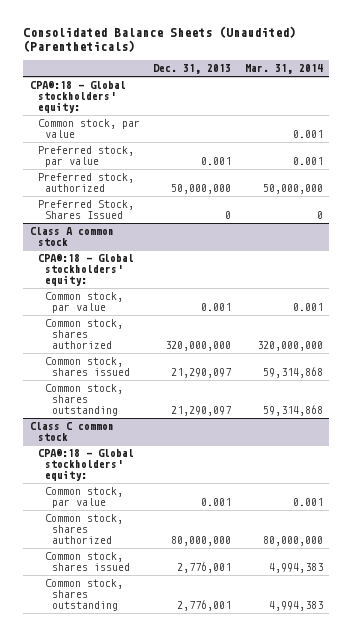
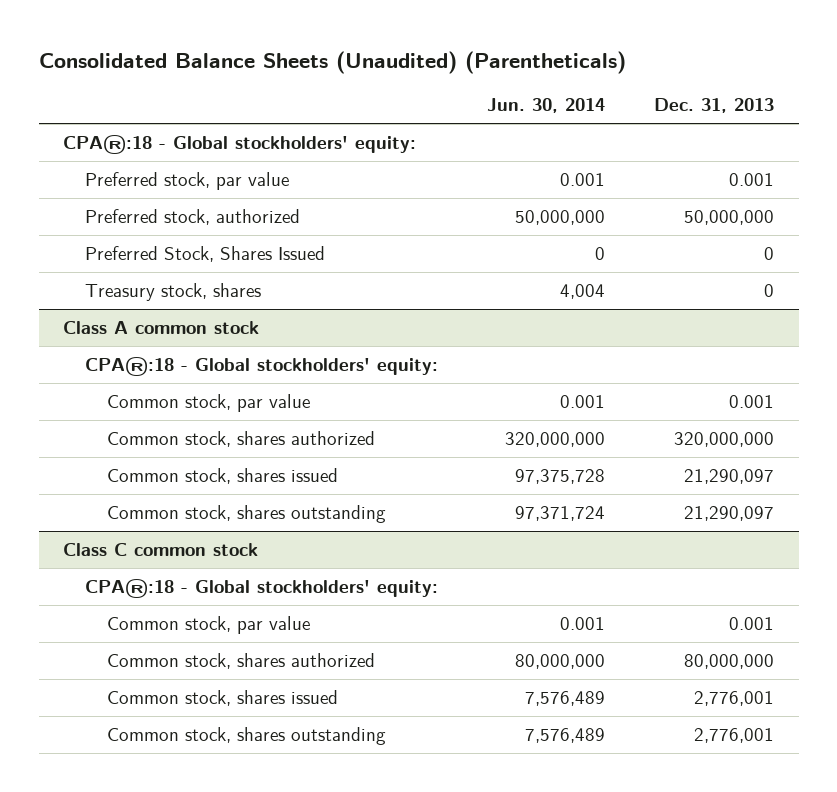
[244,64,323,75] Mar. 31, 2014 -> none
none -> [487,98,606,114] Jun. 30, 2014
[37,119,140,138] Common stock, par value -> none
none -> [85,282,262,301] Treasury stock, shares

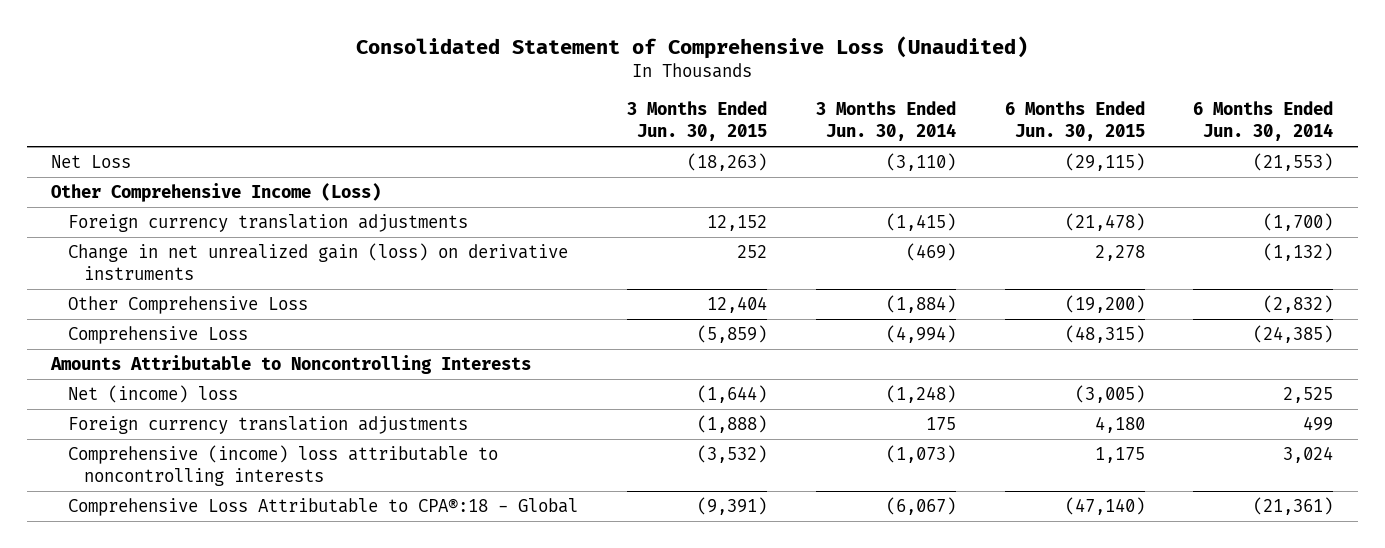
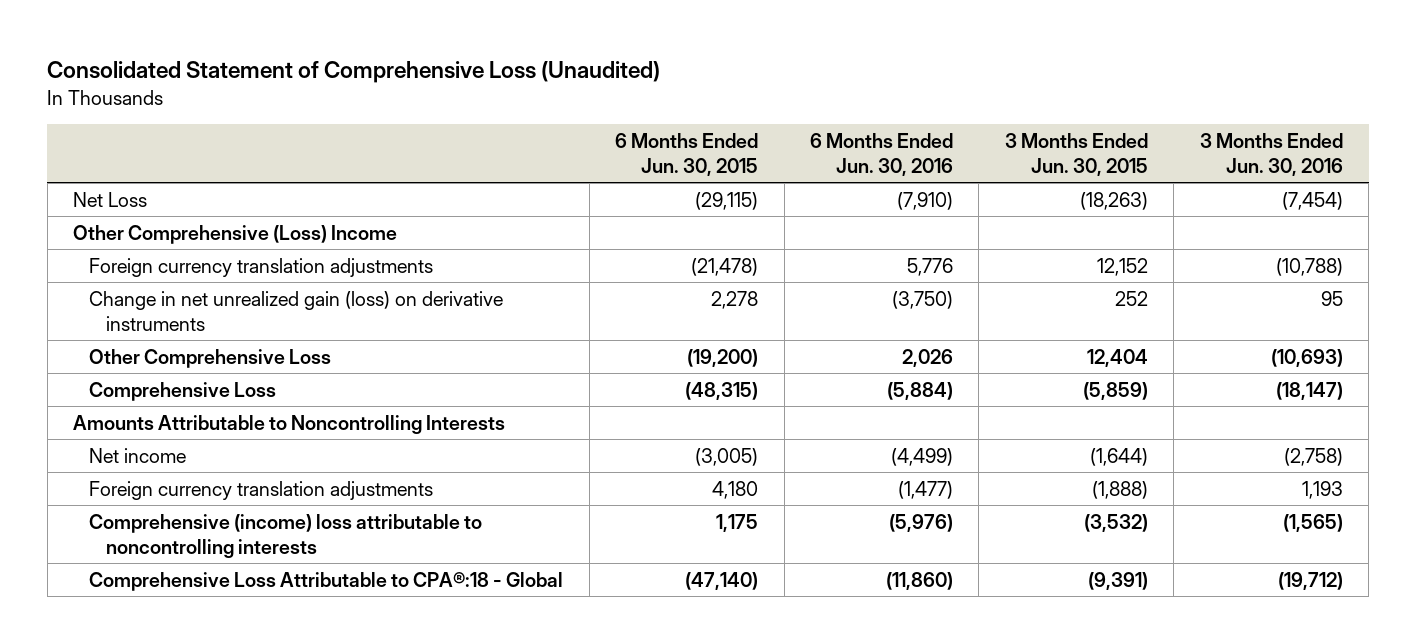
[815,101,956,142] 3 Months Ended Jun. 30, 2014 -> none
[1193,101,1334,142] 6 Months Ended Jun. 30, 2014 -> none
none -> [810,132,954,176] 6 Months Ended Jun. 30, 2016
none -> [1199,132,1343,176] 3 Months Ended Jun. 30, 2016
[51,183,382,203] Other Comprehensive Income (Loss) -> [73,224,398,244] Other Comprehensive (Loss) Income
[67,385,238,404] Net (income) loss -> [89,447,187,463] Net income

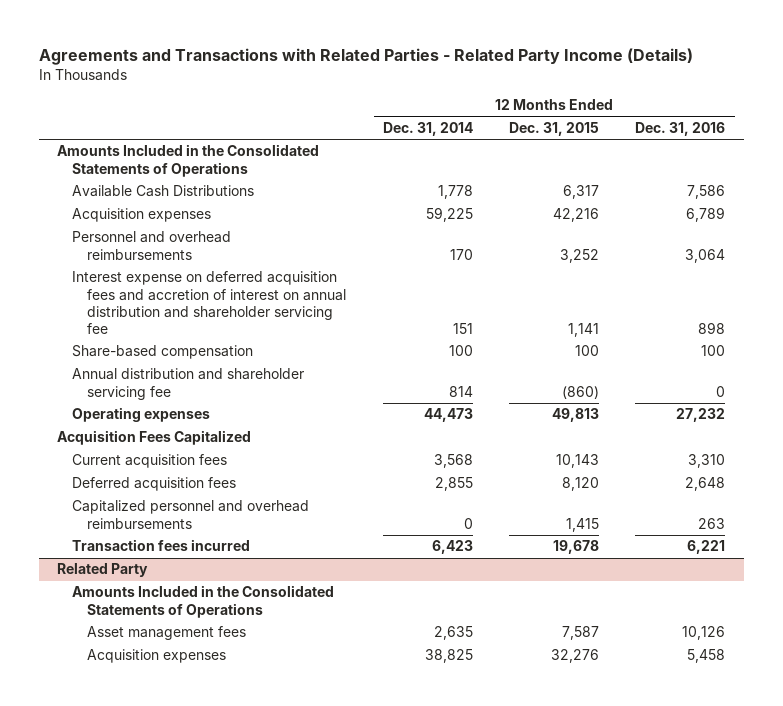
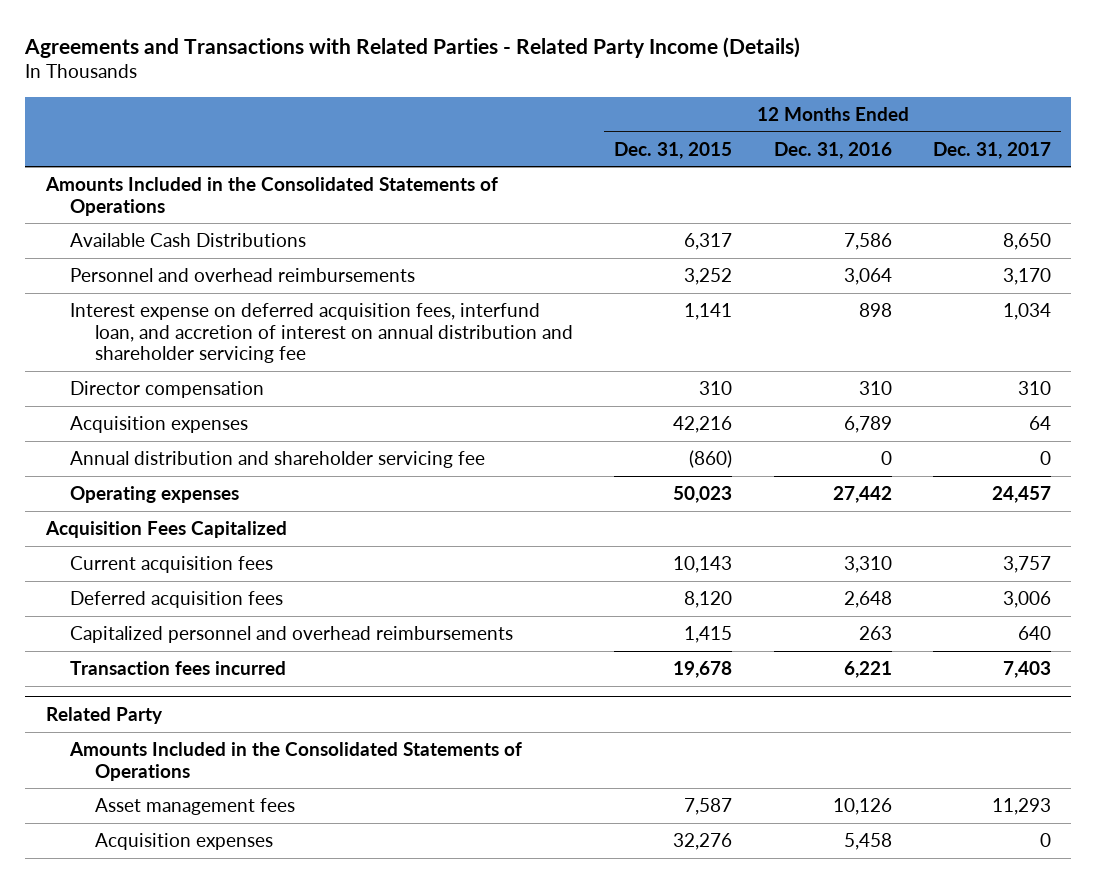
[382,121,473,136] Dec. 31, 2014 -> none
none -> [932,141,1051,159] Dec. 31, 2017
[72,271,347,335] Interest expense on deferred acquisition fees and accretion of interest on annual distribution and shareholder servicing fee -> [70,303,574,364] Interest expense on deferred acquisition fees, interfund loan, and accretion of interest on annual distribution and shareholder servicing fee
[72,345,254,360] Share-based compensation -> [70,381,265,399] Director compensation
[575,345,600,357] 100 -> [699,381,733,396] 310
[701,345,726,357] 100 -> [858,381,892,396] 310
[72,208,212,223] Acquisition expenses -> [70,416,249,434] Acquisition expenses
[552,408,600,423] 49,813 -> [673,486,733,504] 50,023
[676,408,726,423] 27,232 -> [832,486,892,504] 27,442

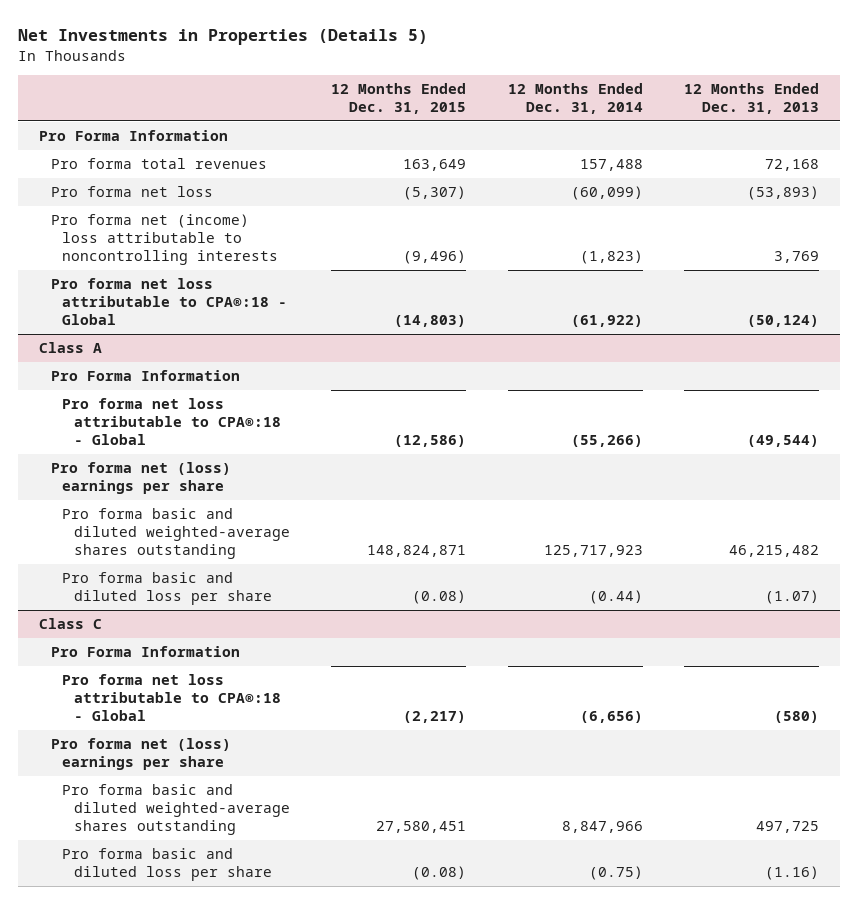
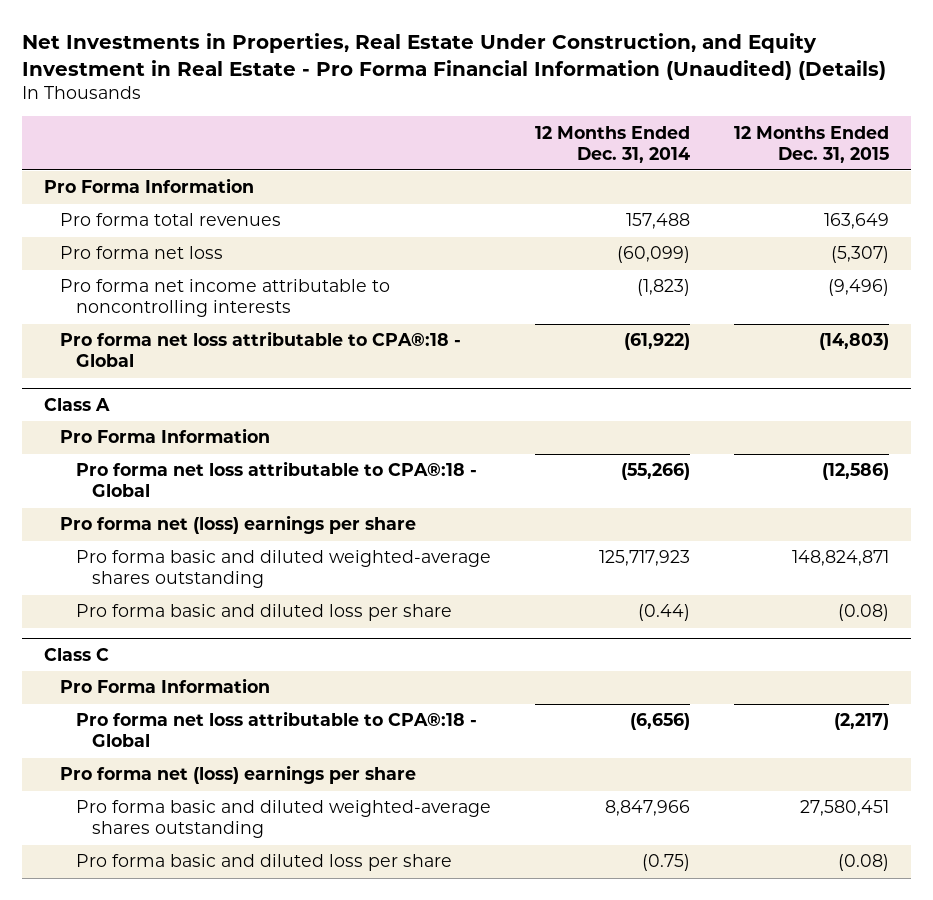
[18,28,429,45] Net Investments in Properties (Details 5) -> [21,32,886,80] Net Investments in Properties, Real Estate Under Construction, and Equity Investment in Real Estate - Pro Forma Financial Information (Unaudited) (Details)
[684,83,820,115] 12 Months Ended Dec. 31, 2013 -> none
[50,214,279,266] Pro forma net (income) loss attributable to noncontrolling interests -> [59,279,390,318] Pro forma net income attributable to noncontrolling interests

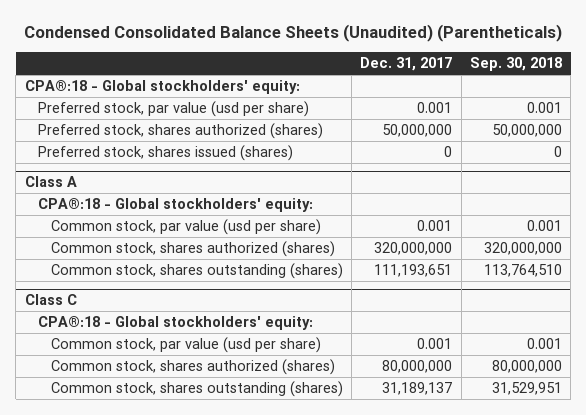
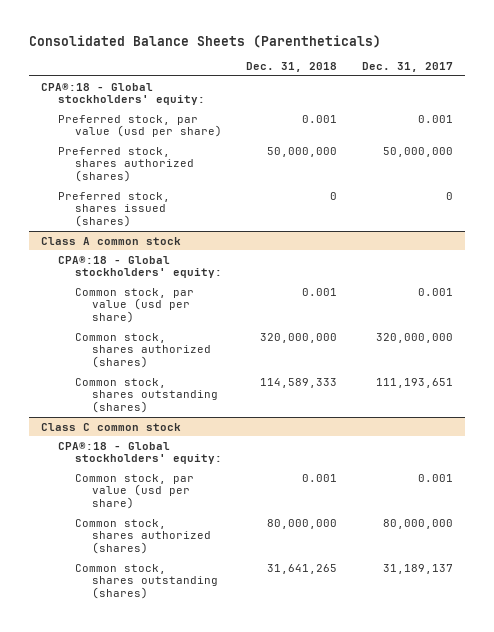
[24,24,563,43] Condensed Consolidated Balance Sheets (Unaudited) (Parentheticals) -> [28,34,381,48] Consolidated Balance Sheets (Parentheticals)
[469,57,562,72] Sep. 30, 2018 -> none
none -> [246,62,338,73] Dec. 31, 2018
[24,176,77,188] Class A -> [41,236,182,245] Class A common stock
[24,294,77,306] Class C -> [41,422,182,431] Class C common stock

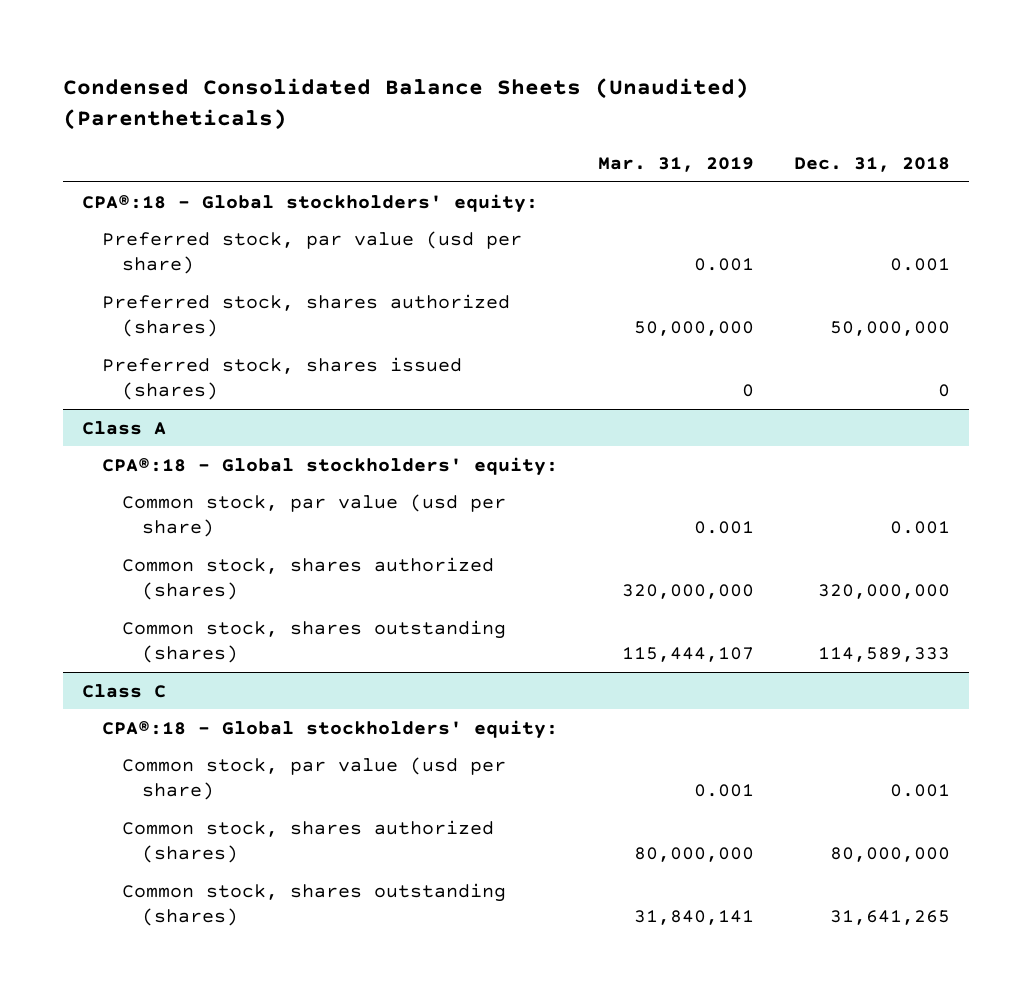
[28,34,381,48] Consolidated Balance Sheets (Parentheticals) -> [62,77,749,130] Condensed Consolidated Balance Sheets (Unaudited) (Parentheticals)
[361,62,453,73] Dec. 31, 2017 -> none
none -> [597,157,754,173] Mar. 31, 2019
[41,236,182,245] Class A common stock -> [82,420,167,435] Class A
[41,422,182,431] Class C common stock -> [82,683,167,698] Class C

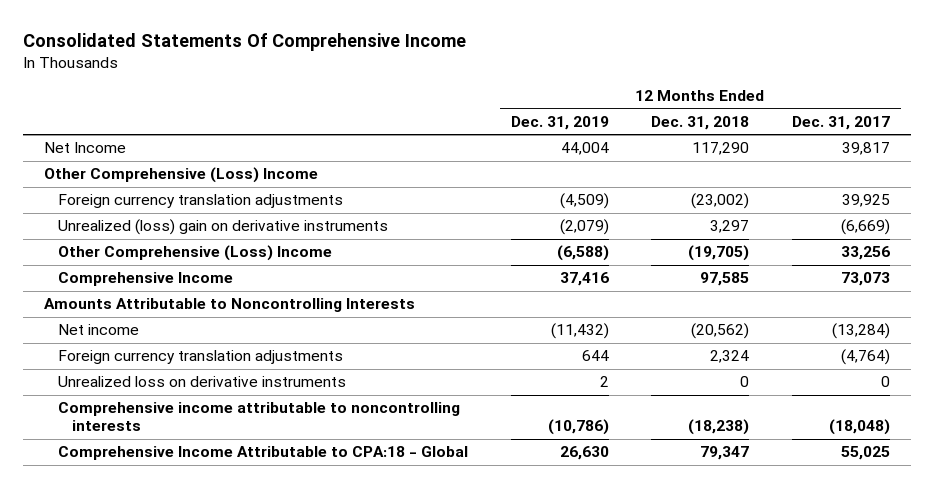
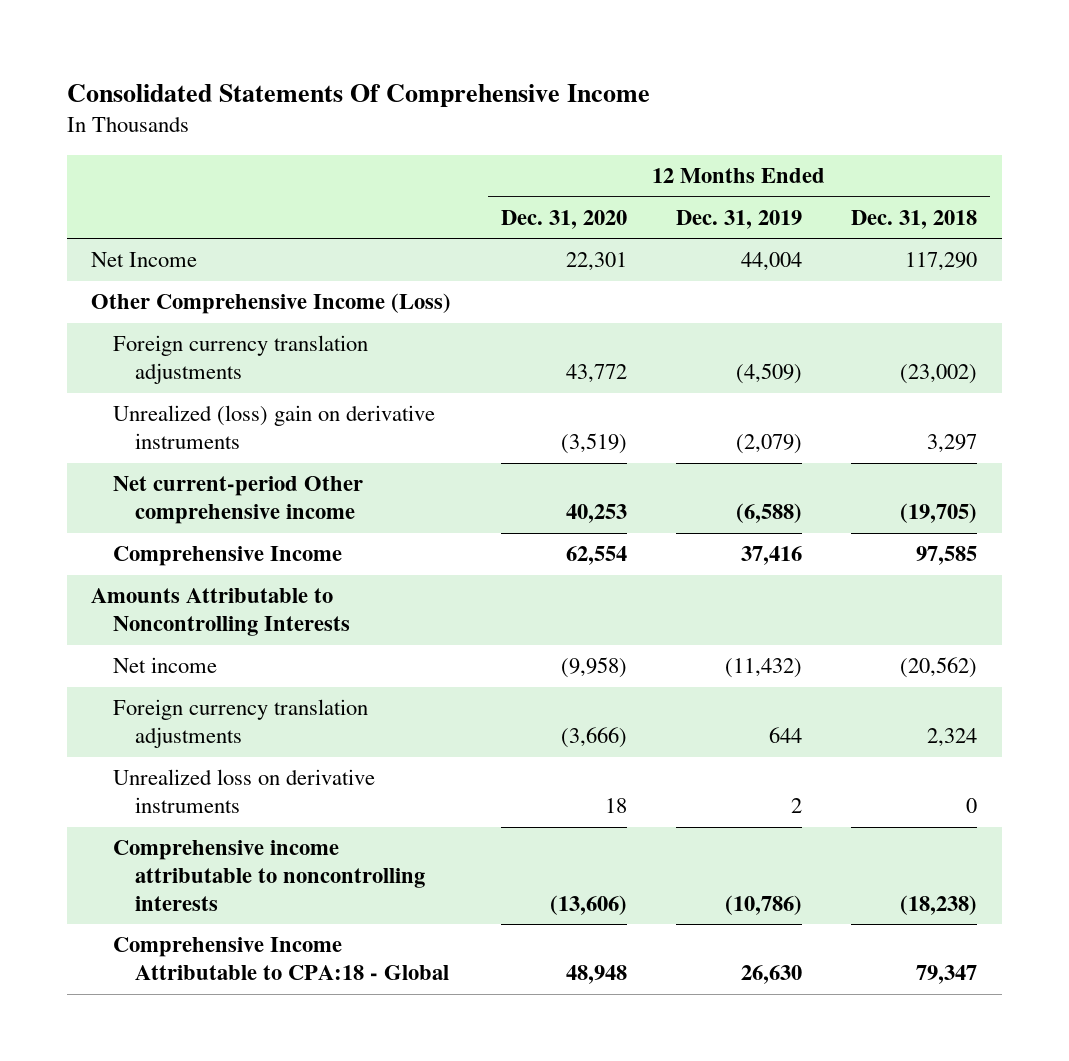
[791,115,890,130] Dec. 31, 2017 -> none
none -> [500,209,627,229] Dec. 31, 2020
[43,167,318,184] Other Comprehensive (Loss) Income -> [91,293,452,315] Other Comprehensive Income (Loss)
[57,245,332,262] Other Comprehensive (Loss) Income -> [113,476,364,525] Net current-period Other comprehensive income

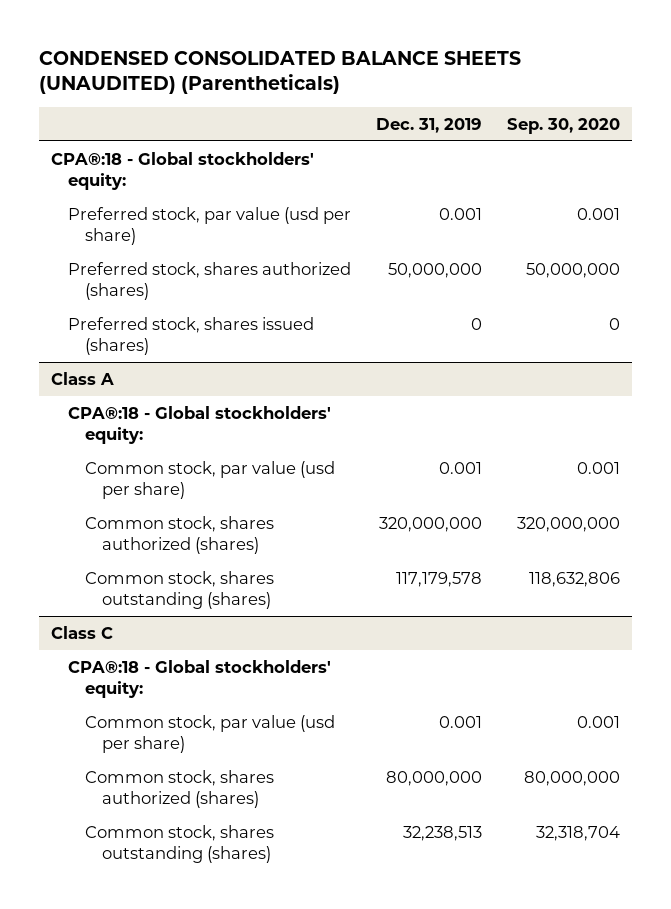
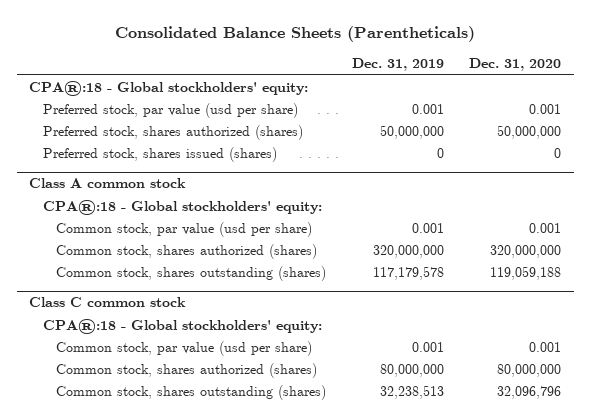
[38,50,521,95] CONDENSED CONSOLIDATED BALANCE SHEETS (UNAUDITED) (Parentheticals) -> [115,26,476,43] Consolidated Balance Sheets (Parentheticals)
[506,117,620,134] Sep. 30, 2020 -> none
none -> [469,58,562,72] Dec. 31, 2020
[51,371,115,385] Class A -> [29,178,187,189] Class A common stock
[51,625,114,639] Class C -> [29,297,187,308] Class C common stock

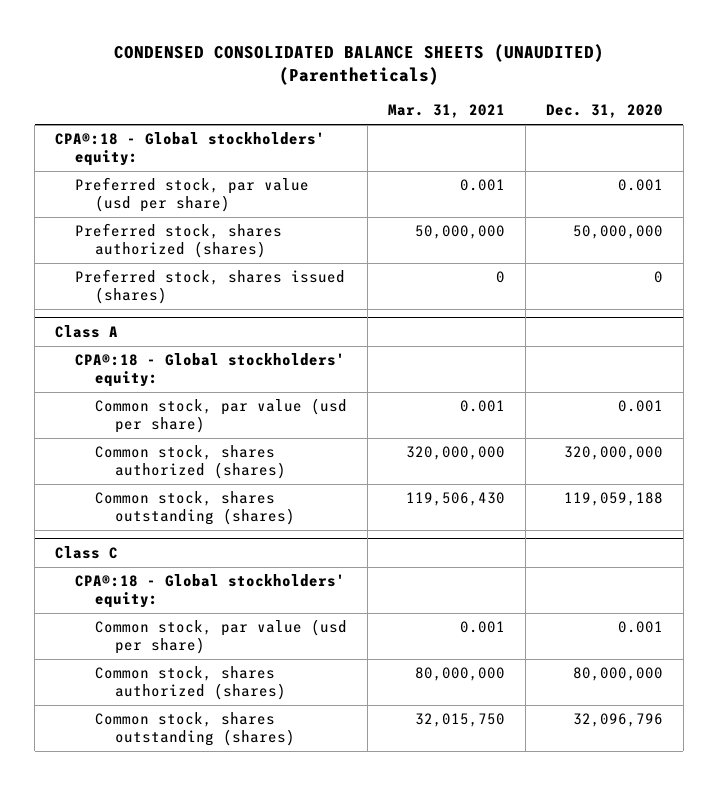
[115,26,476,43] Consolidated Balance Sheets (Parentheticals) -> [114,43,605,85] CONDENSED CONSOLIDATED BALANCE SHEETS (UNAUDITED) (Parentheticals)
[351,58,444,72] Dec. 31, 2019 -> none
none -> [387,104,505,119] Mar. 31, 2021
[29,178,187,189] Class A common stock -> [55,325,119,339] Class A
[29,297,187,308] Class C common stock -> [55,546,119,560] Class C

